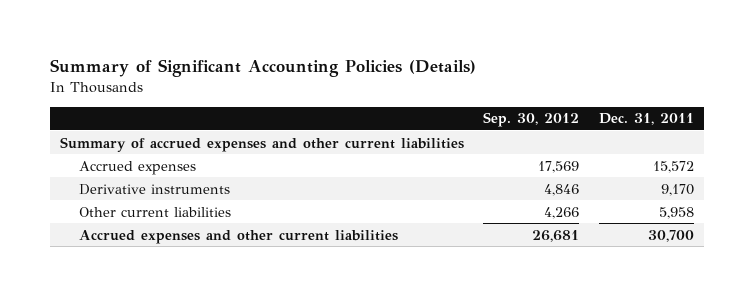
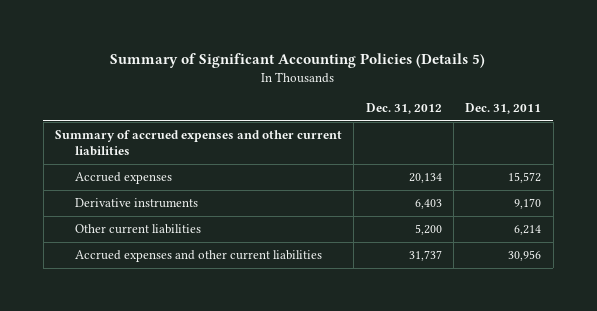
[49,59,476,78] Summary of Significant Accounting Policies (Details) -> [110,52,486,68] Summary of Significant Accounting Policies (Details 5)
[483,112,580,128] Sep. 30, 2012 -> none
none -> [365,102,442,114] Dec. 31, 2012
[658,206,694,219] 5,958 -> [514,225,542,236] 6,214
[647,229,694,242] 30,700 -> [508,250,542,262] 30,956

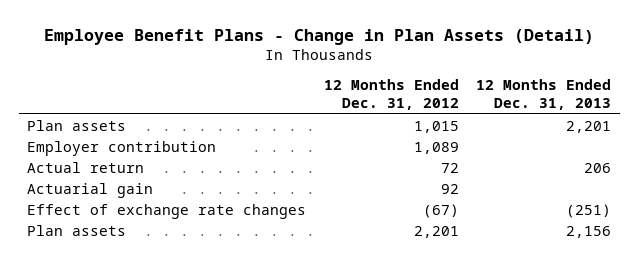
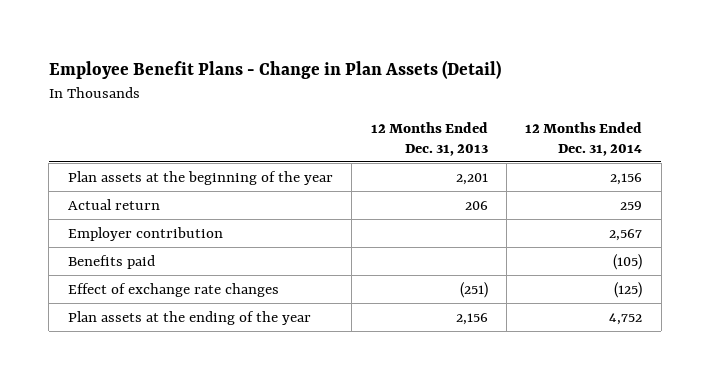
[323,79,459,111] 12 Months Ended Dec. 31, 2012 -> none
none -> [525,122,643,156] 12 Months Ended Dec. 31, 2014
[27,119,127,131] Plan assets -> [67,170,333,185] Plan assets at the beginning of the year
[27,182,154,198] Actuarial gain -> none
[27,140,217,156] Employer contribution -> [67,226,223,241] Employer contribution
none -> [67,254,155,269] Benefits paid
[27,224,127,236] Plan assets -> [67,310,311,325] Plan assets at the ending of the year

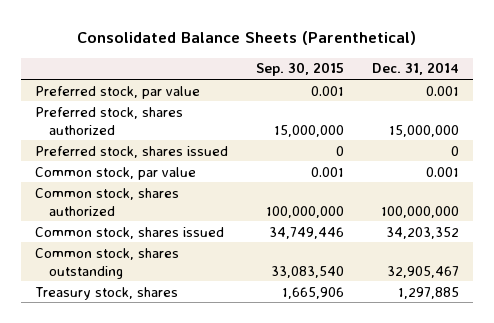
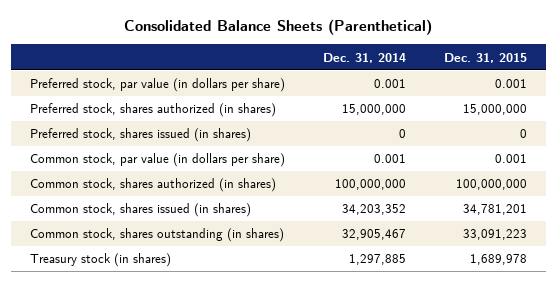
[255,62,344,77] Sep. 30, 2015 -> none
none -> [444,52,528,63] Dec. 31, 2015
[34,85,200,99] Preferred stock, par value -> [29,78,285,93] Preferred stock, par value (in dollars per share)
[34,106,183,135] Preferred stock, shares authorized -> [29,103,276,118] Preferred stock, shares authorized (in shares)
[34,145,228,158] Preferred stock, shares issued -> [29,128,251,143] Preferred stock, shares issued (in shares)
[34,166,196,180] Common stock, par value -> [29,153,285,168] Common stock, par value (in dollars per share)
[34,187,179,216] Common stock, shares authorized -> [29,178,276,193] Common stock, shares authorized (in shares)
[34,226,224,239] Common stock, shares issued -> [29,203,251,218] Common stock, shares issued (in shares)
[34,247,179,279] Common stock, shares outstanding -> [29,228,284,243] Common stock, shares outstanding (in shares)
[34,286,178,300] Treasury stock, shares -> [29,253,171,268] Treasury stock (in shares)

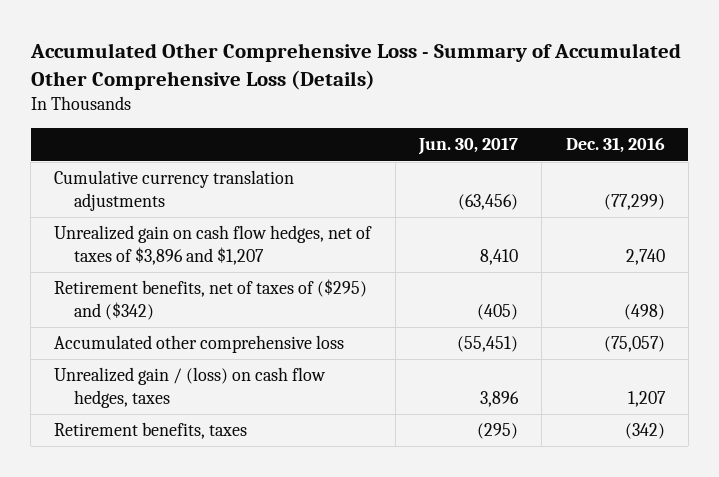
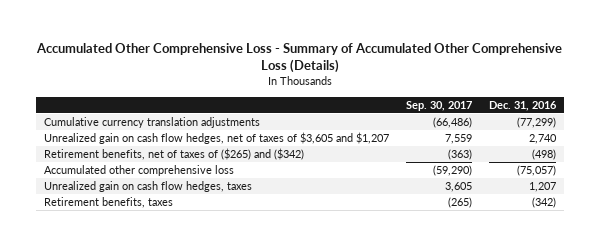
[418,137,519,156] Jun. 30, 2017 -> none
none -> [405,100,472,111] Sep. 30, 2017
[54,225,373,265] Unrealized gain on cash flow hedges, net of taxes of $3,896 and $1,207 -> [44,132,390,145] Unrealized gain on cash flow hedges, net of taxes of $3,605 and $1,207
[54,279,368,320] Retirement benefits, net of taxes of ($295) and ($342) -> [44,148,305,161] Retirement benefits, net of taxes of ($265) and ($342)
[54,367,327,408] Unrealized gain / (loss) on cash flow hedges, taxes -> [44,181,253,193] Unrealized gain on cash flow hedges, taxes

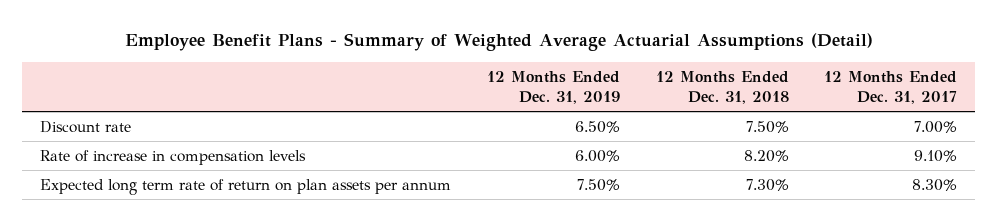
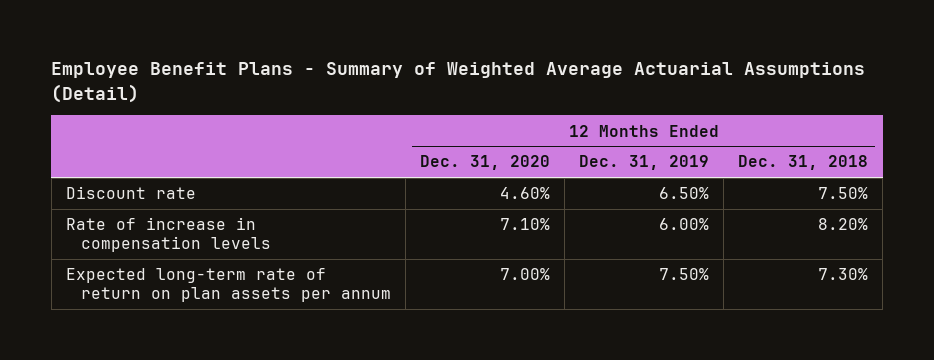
[824,70,958,104] 12 Months Ended Dec. 31, 2017 -> none
none -> [419,155,550,171] Dec. 31, 2020
[40,179,452,196] Expected long term rate of return on plan assets per annum -> [65,268,391,302] Expected long-term rate of return on plan assets per annum

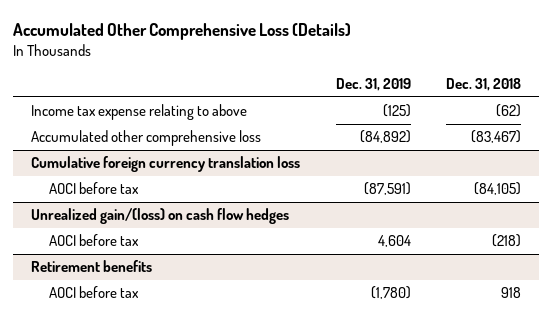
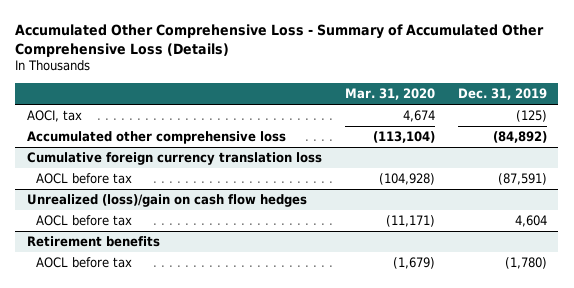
[13,22,352,40] Accumulated Other Comprehensive Loss (Details) -> [15,23,545,57] Accumulated Other Comprehensive Loss - Summary of Accumulated Other Comprehensive Loss (Details)
[446,78,522,92] Dec. 31, 2018 -> none
none -> [344,87,435,100] Mar. 31, 2020
[30,104,247,121] Income tax expense relating to above -> [26,110,82,123] AOCI, tax
[49,182,140,195] AOCI before tax -> [36,173,133,185] AOCL before tax
[30,208,289,225] Unrealized gain/(loss) on cash flow hedges -> [26,194,307,208] Unrealized (loss)/gain on cash flow hedges
[49,234,140,247] AOCI before tax -> [36,215,133,227] AOCL before tax
[49,286,140,299] AOCI before tax -> [36,257,133,269] AOCL before tax

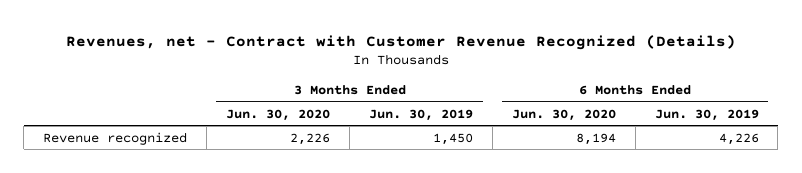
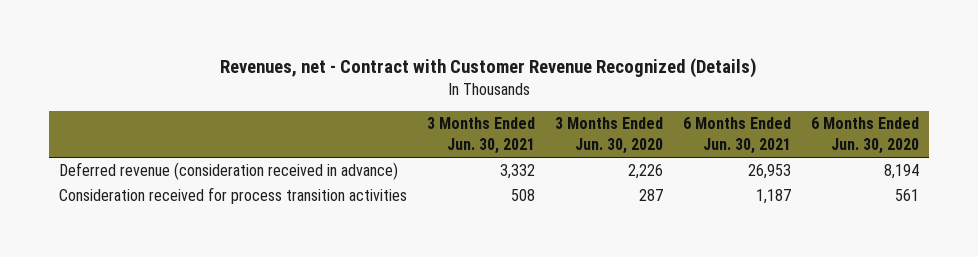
[368,108,473,121] Jun. 30, 2019 -> none
[654,108,759,121] Jun. 30, 2019 -> none
none -> [426,117,535,154] 3 Months Ended Jun. 30, 2021
none -> [682,117,791,154] 6 Months Ended Jun. 30, 2021
[43,131,188,145] Revenue recognized -> [58,162,398,181] Deferred revenue (consideration received in advance)
none -> [58,187,407,205] Consideration received for process transition activities

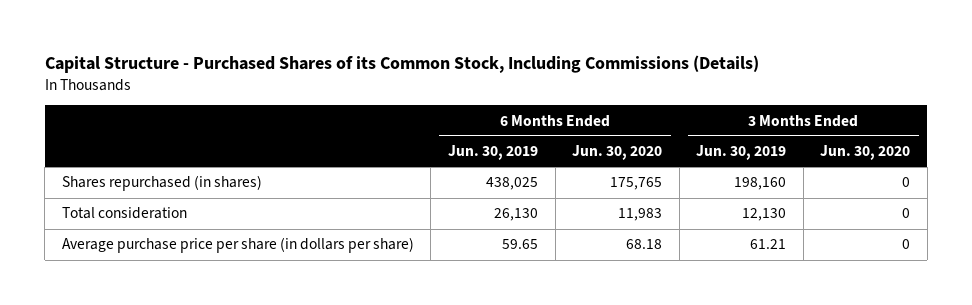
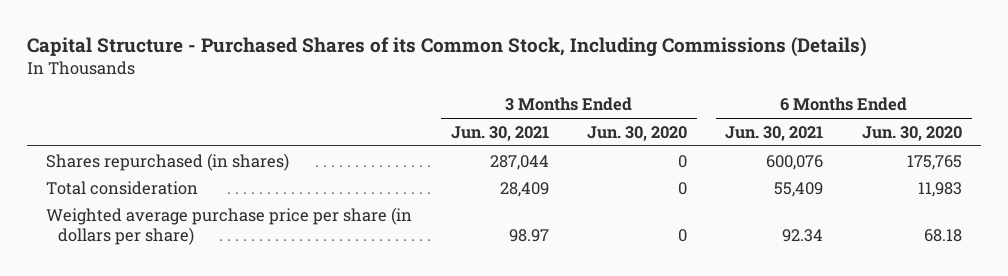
[447,145,538,161] Jun. 30, 2019 -> none
[696,145,787,161] Jun. 30, 2019 -> none
none -> [450,125,549,141] Jun. 30, 2021
none -> [725,125,824,141] Jun. 30, 2021
[61,237,414,254] Average purchase price per share (in dollars per share) -> [46,206,413,246] Weighted average purchase price per share (in dollars per share)

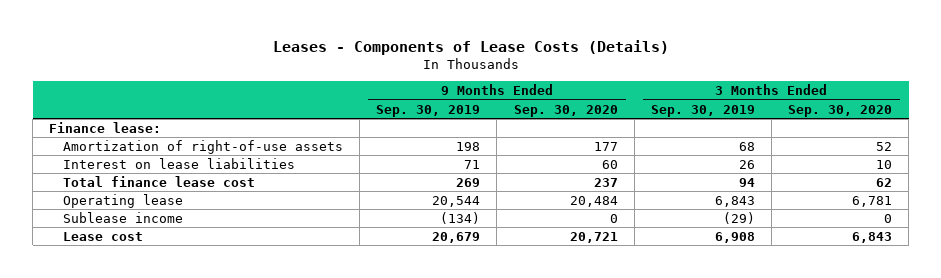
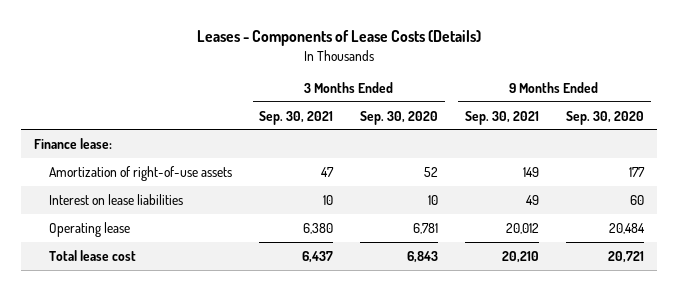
[376,104,481,117] Sep. 30, 2019 -> none
[650,104,755,117] Sep. 30, 2019 -> none
none -> [259,110,334,125] Sep. 30, 2021
none -> [464,110,539,125] Sep. 30, 2021
[63,175,256,187] Total finance lease cost -> none
[63,211,184,223] Sublease income -> none
[63,231,144,241] Lease cost -> [49,249,137,261] Total lease cost

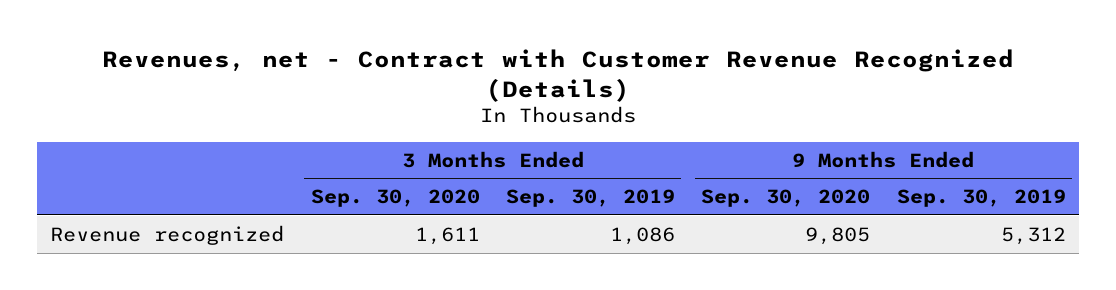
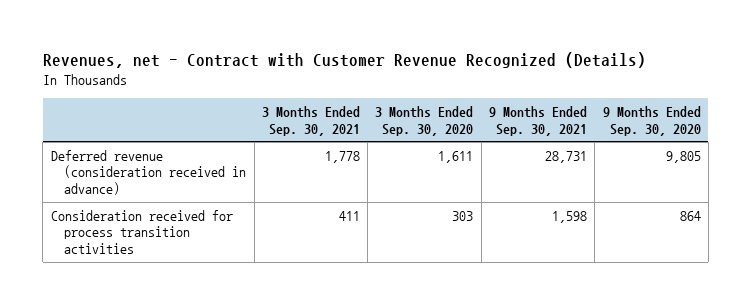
[505,189,675,208] Sep. 30, 2019 -> none
[896,189,1066,208] Sep. 30, 2019 -> none
none -> [261,105,360,136] 3 Months Ended Sep. 30, 2021
none -> [489,105,588,136] 9 Months Ended Sep. 30, 2021
[50,225,285,246] Revenue recognized -> [50,149,247,196] Deferred revenue (consideration received in advance)
none -> [50,209,233,255] Consideration received for process transition activities

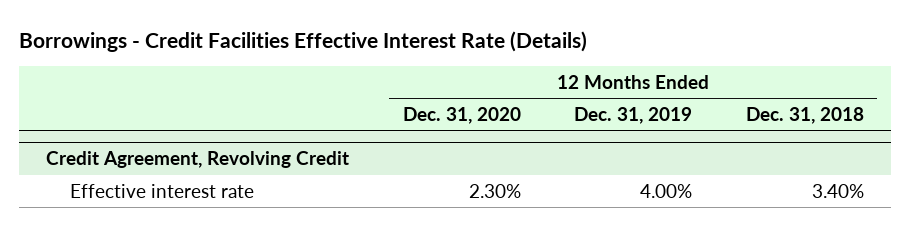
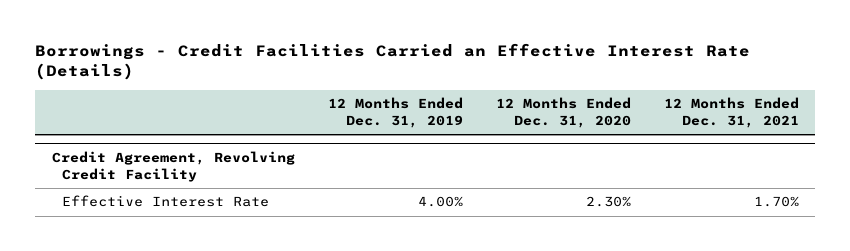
[19,30,588,52] Borrowings - Credit Facilities Effective Interest Rate (Details) -> [35,42,751,81] Borrowings - Credit Facilities Carried an Effective Interest Rate (Details)
[745,106,864,124] Dec. 31, 2018 -> none
none -> [663,97,799,129] 12 Months Ended Dec. 31, 2021
[45,150,349,168] Credit Agreement, Revolving Credit -> [51,150,295,183] Credit Agreement, Revolving Credit Facility
[69,183,254,198] Effective interest rate -> [62,195,270,208] Effective Interest Rate

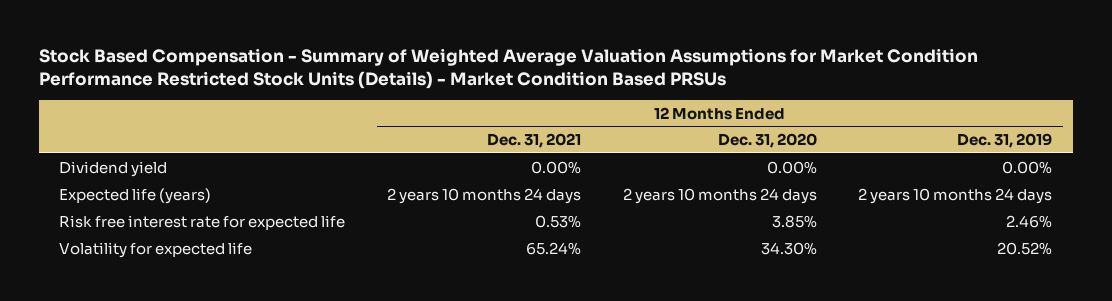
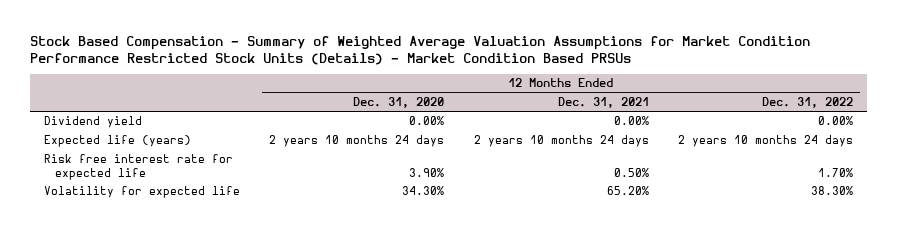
[957,133,1053,149] Dec. 31, 2019 -> none
none -> [761,97,853,109] Dec. 31, 2022
[535,214,582,228] 0.53% -> [613,167,649,177] 0.50%
[771,214,817,228] 3.85% -> [409,167,445,177] 3.90%
[526,241,582,255] 65.24% -> [606,186,649,196] 65.20%

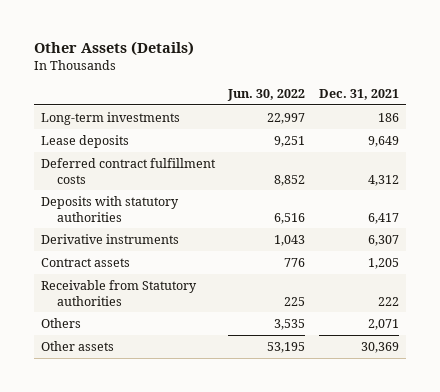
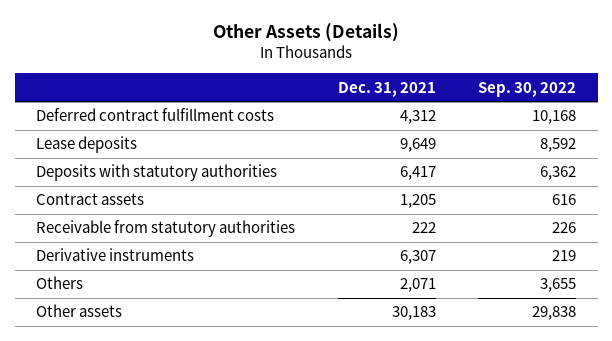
[227,89,306,102] Jun. 30, 2022 -> none
none -> [478,81,577,97] Sep. 30, 2022
[40,111,180,125] Long-term investments -> none
[40,134,129,148] Lease deposits -> [36,136,138,154] Lease deposits
[40,279,197,306] Receivable from Statutory authorities -> [36,220,296,238] Receivable from statutory authorities
[40,233,179,244] Derivative instruments -> [36,248,195,262] Derivative instruments
[360,341,399,353] 30,369 -> [391,306,436,321] 30,183

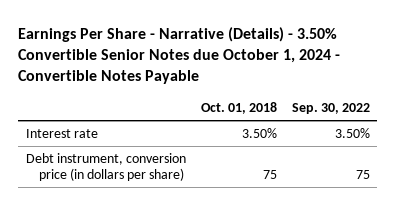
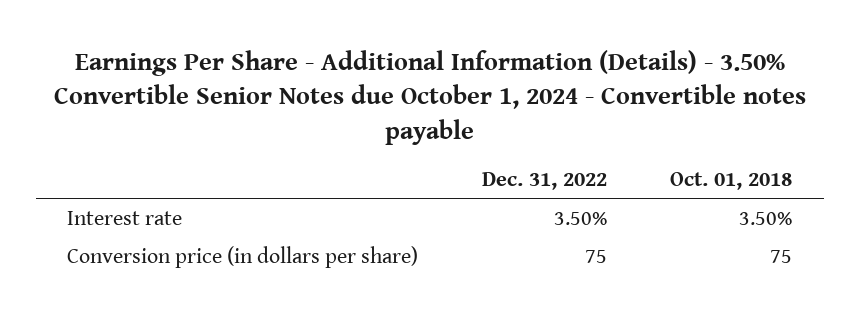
[18,27,341,85] Earnings Per Share - Narrative (Details) - 3.50% Convertible Senior Notes due October 1, 2024 - Convertible Notes Payable -> [53,50,806,145] Earnings Per Share - Additional Information (Details) - 3.50% Convertible Senior Notes due October 1, 2024 - Convertible notes payable
[291,103,370,115] Sep. 30, 2022 -> none
none -> [481,172,607,191] Dec. 31, 2022
[25,153,186,181] Debt instrument, conversion price (in dollars per share) -> [67,245,419,268] Conversion price (in dollars per share)

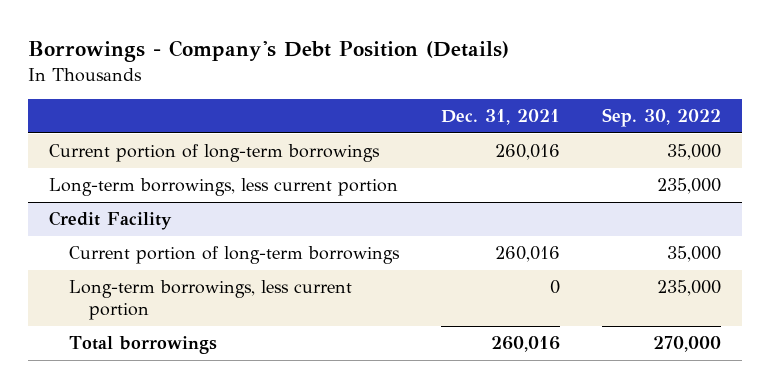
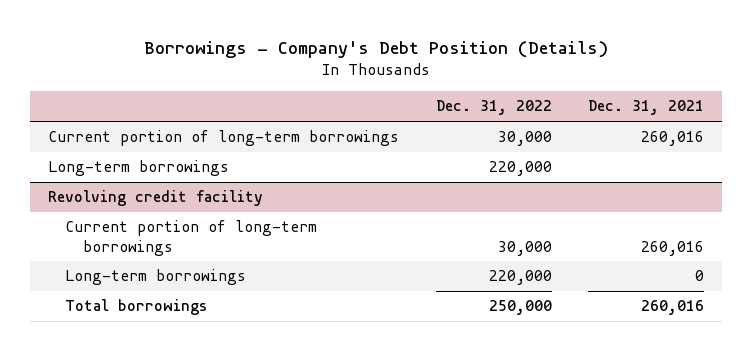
[601,108,721,128] Sep. 30, 2022 -> none
none -> [435,100,552,116] Dec. 31, 2022
[49,178,399,197] Long-term borrowings, less current portion -> [48,160,230,177] Long-term borrowings
[49,211,173,231] Credit Facility -> [48,190,264,207] Revolving credit facility
[68,280,352,321] Long-term borrowings, less current portion -> [65,269,247,286] Long-term borrowings

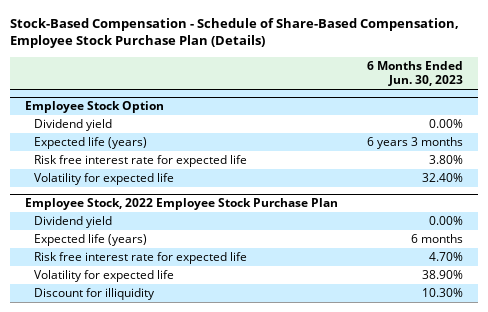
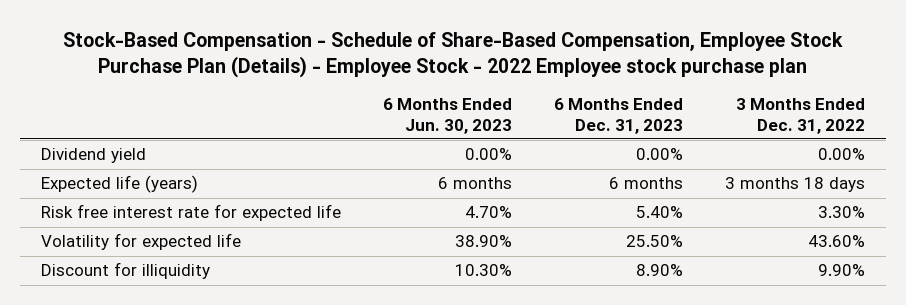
[9,17,459,49] Stock-Based Compensation - Schedule of Share-Based Compensation, Employee Stock Purchase Plan (Details) -> [62,31,843,79] Stock-Based Compensation - Schedule of Share-Based Compensation, Employee Stock Purchase Plan (Details) - Employee Stock - 2022 Employee stock purchase plan
none -> [553,98,683,134] 6 Months Ended Dec. 31, 2023
none -> [735,98,865,134] 3 Months Ended Dec. 31, 2022
[24,101,164,114] Employee Stock Option -> none
[33,136,147,149] Expected life (years) -> none
[33,154,247,167] Risk free interest rate for expected life -> none
[33,172,174,185] Volatility for expected life -> none
[24,198,338,211] Employee Stock, 2022 Employee Stock Purchase Plan -> none
[33,215,112,228] Dividend yield -> none

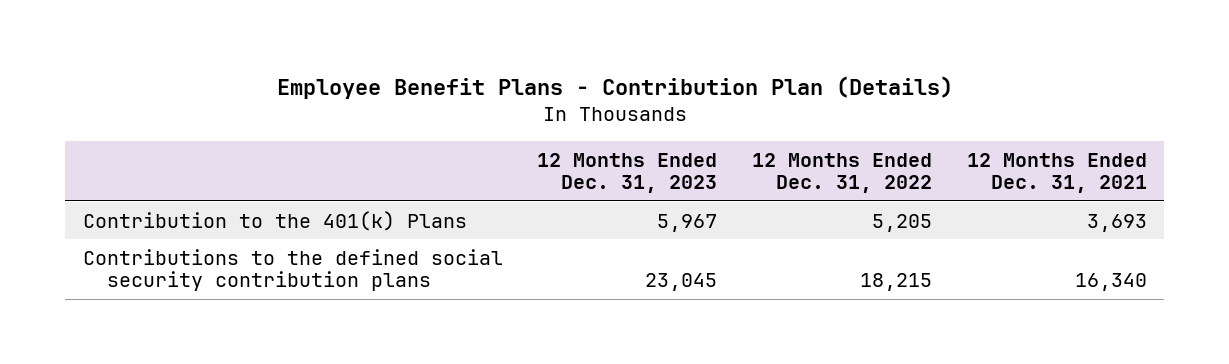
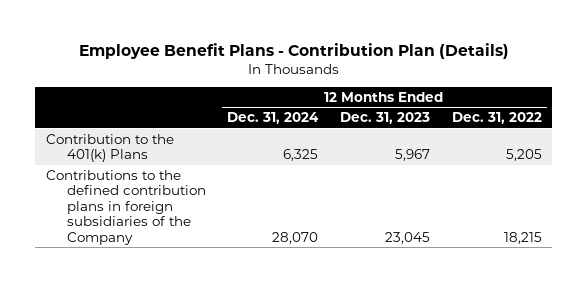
[966,152,1147,193] 12 Months Ended Dec. 31, 2021 -> none
none -> [227,112,320,125] Dec. 31, 2024
[82,248,503,292] Contributions to the defined social security contribution plans -> [46,169,206,245] Contributions to the defined contribution plans in foreign subsidiaries of the Company

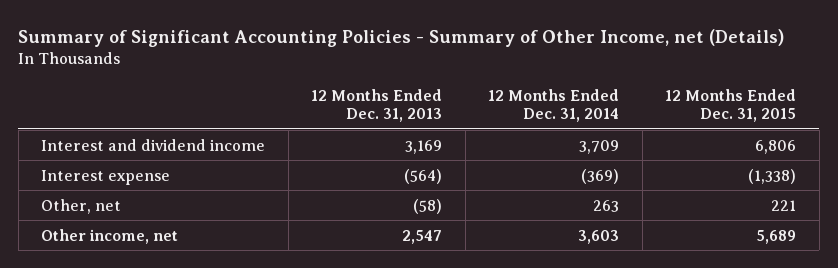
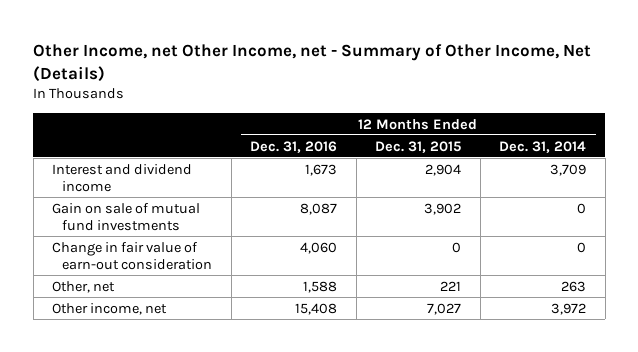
[18,29,785,48] Summary of Significant Accounting Policies - Summary of Other Income, net (Details) -> [33,43,592,82] Other Income, net Other Income, net - Summary of Other Income, Net (Details)
[311,88,443,123] 12 Months Ended Dec. 31, 2013 -> none
none -> [250,140,338,153] Dec. 31, 2016
[41,169,171,185] Interest expense -> none
[755,139,797,154] 6,806 -> [425,163,462,176] 2,904
none -> [52,202,201,231] Gain on sale of mutual fund investments
none -> [52,241,213,270] Change in fair value of earn-out consideration
[578,229,620,244] 3,603 -> [551,302,587,315] 3,972
[756,229,797,244] 5,689 -> [427,302,462,315] 7,027

